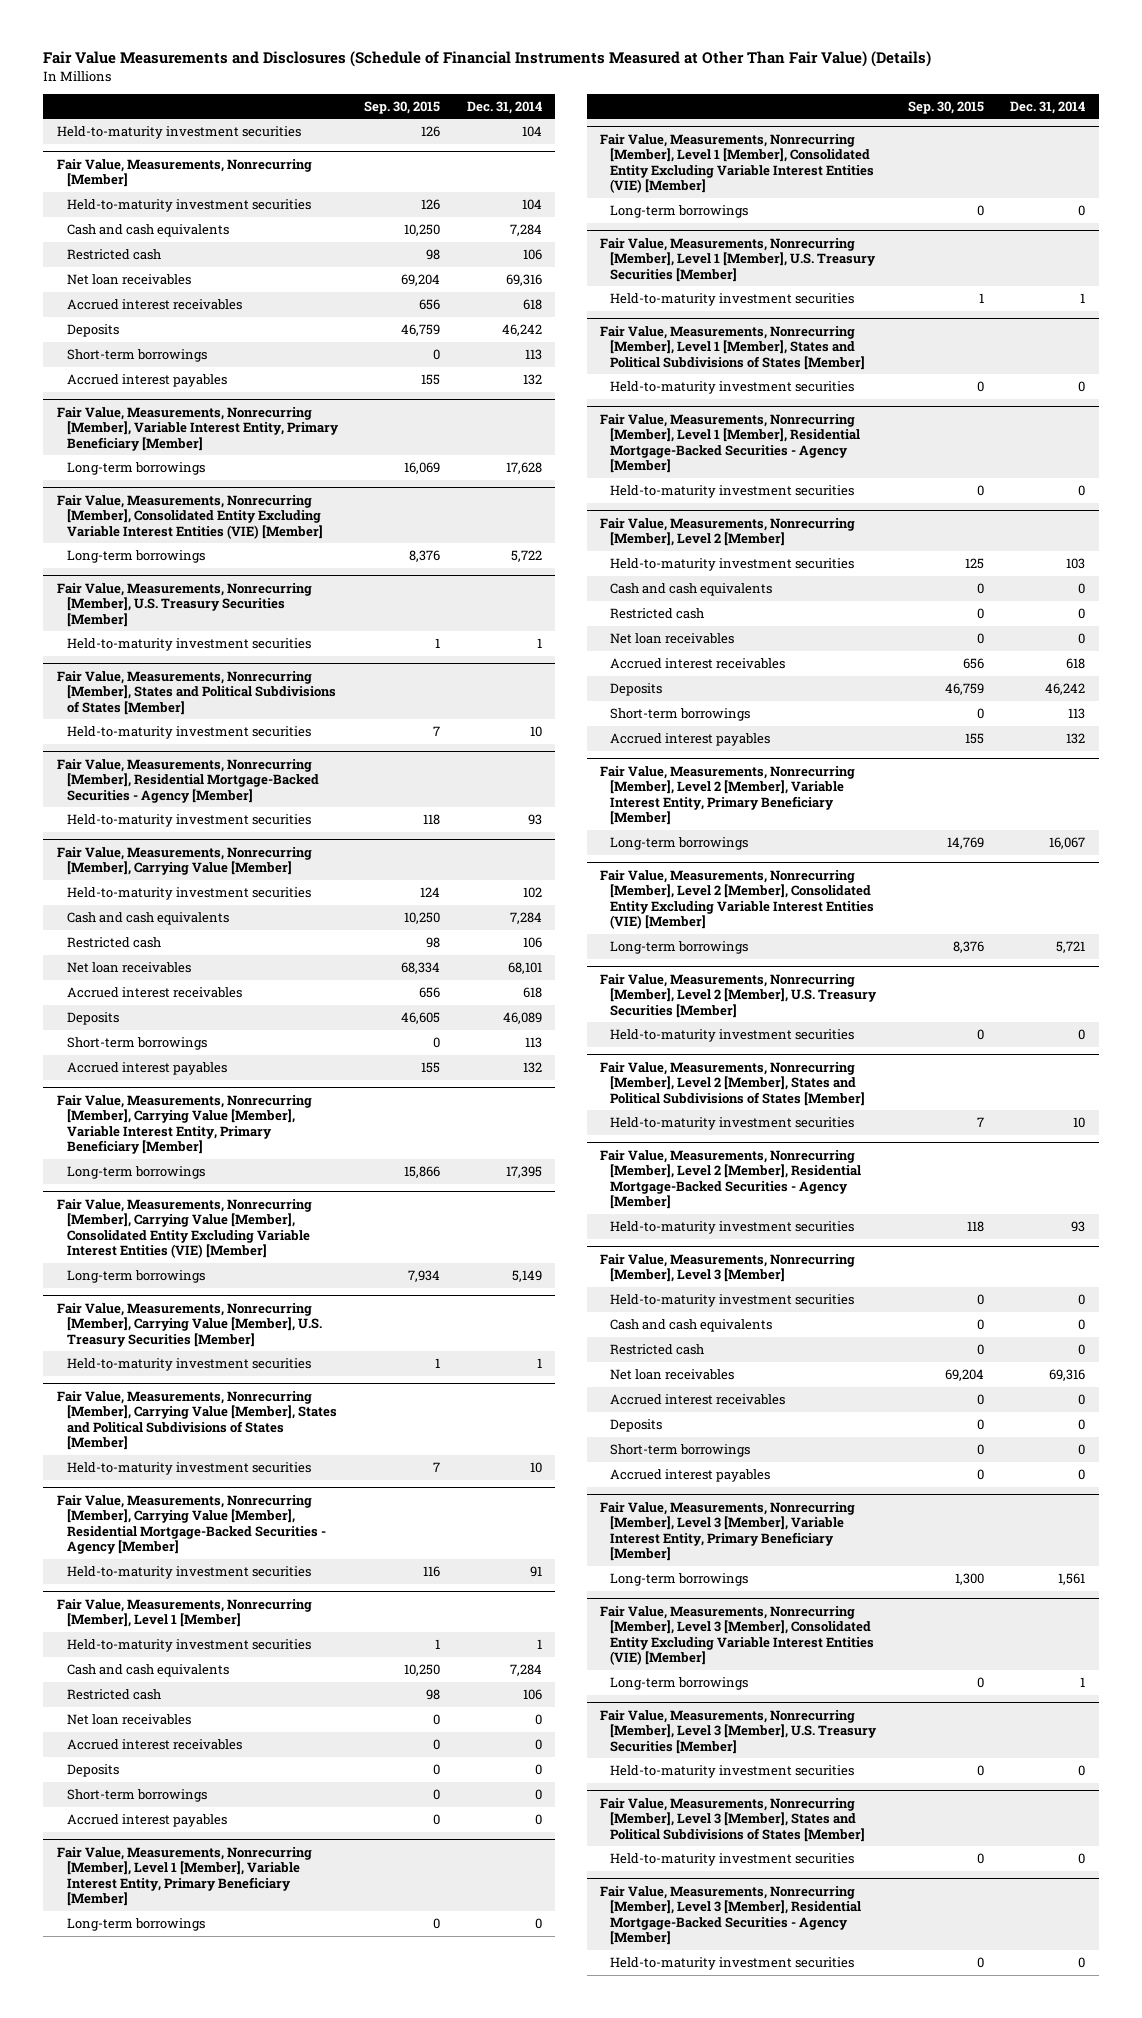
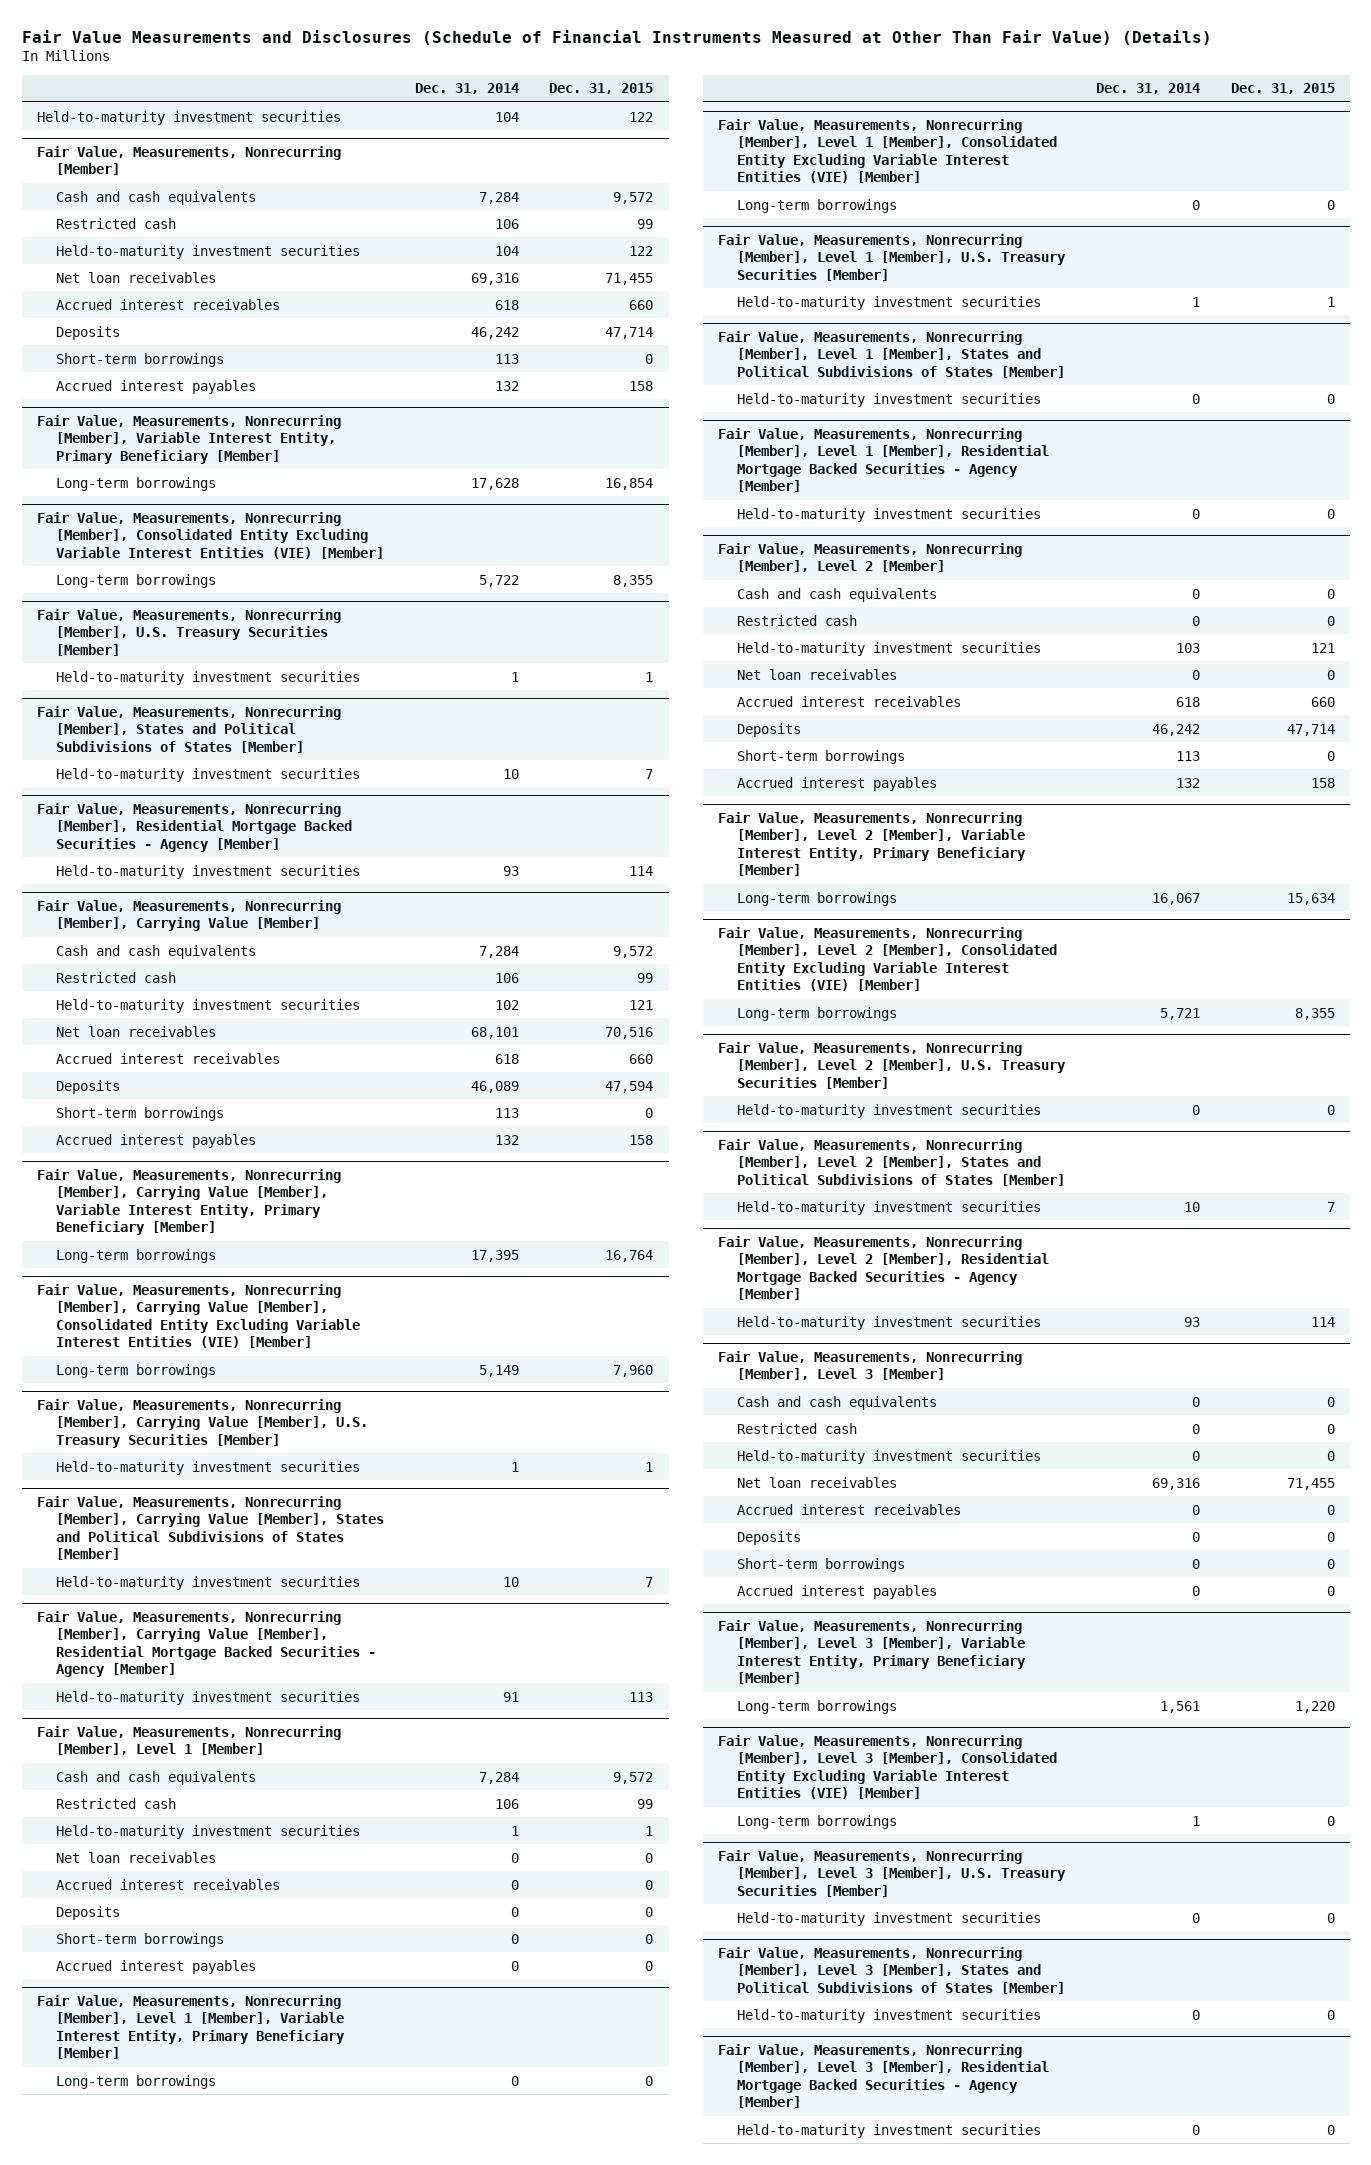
[364,100,441,114] Sep. 30, 2015 -> none
none -> [549,83,654,95] Dec. 31, 2015
[66,199,311,213] Held-to-maturity investment securities -> [56,244,361,259] Held-to-maturity investment securities
[56,758,319,803] Fair Value, Measurements, Nonrecurring [Member], Residential Mortgage-Backed Securities - Agency [Member] -> [36,803,353,852] Fair Value, Measurements, Nonrecurring [Member], Residential Mortgage Backed Securities - Agency [Member]
[66,887,311,901] Held-to-maturity investment securities -> [56,998,361,1013] Held-to-maturity investment securities
[56,1494,326,1555] Fair Value, Measurements, Nonrecurring [Member], Carrying Value [Member], Residential Mortgage-Backed Securities - Agency [Member] -> [36,1611,377,1678] Fair Value, Measurements, Nonrecurring [Member], Carrying Value [Member], Residential Mortgage Backed Securities - Agency [Member]
[66,1639,311,1653] Held-to-maturity investment securities -> [56,1824,361,1839] Held-to-maturity investment securities
[600,413,861,474] Fair Value, Measurements, Nonrecurring [Member], Level 1 [Member], Residential Mortgage-Backed Securities - Agency [Member] -> [718,428,1050,493] Fair Value, Measurements, Nonrecurring [Member], Level 1 [Member], Residential Mortgage Backed Securities - Agency [Member]
[610,558,855,572] Held-to-maturity investment securities -> [737,641,1042,656] Held-to-maturity investment securities
[600,1149,862,1210] Fair Value, Measurements, Nonrecurring [Member], Level 2 [Member], Residential Mortgage-Backed Securities - Agency [Member] -> [718,1236,1050,1301] Fair Value, Measurements, Nonrecurring [Member], Level 2 [Member], Residential Mortgage Backed Securities - Agency [Member]
[610,1294,855,1308] Held-to-maturity investment securities -> [737,1449,1042,1464] Held-to-maturity investment securities
[600,1885,862,1946] Fair Value, Measurements, Nonrecurring [Member], Level 3 [Member], Residential Mortgage-Backed Securities - Agency [Member] -> [718,2044,1050,2109] Fair Value, Measurements, Nonrecurring [Member], Level 3 [Member], Residential Mortgage Backed Securities - Agency [Member]

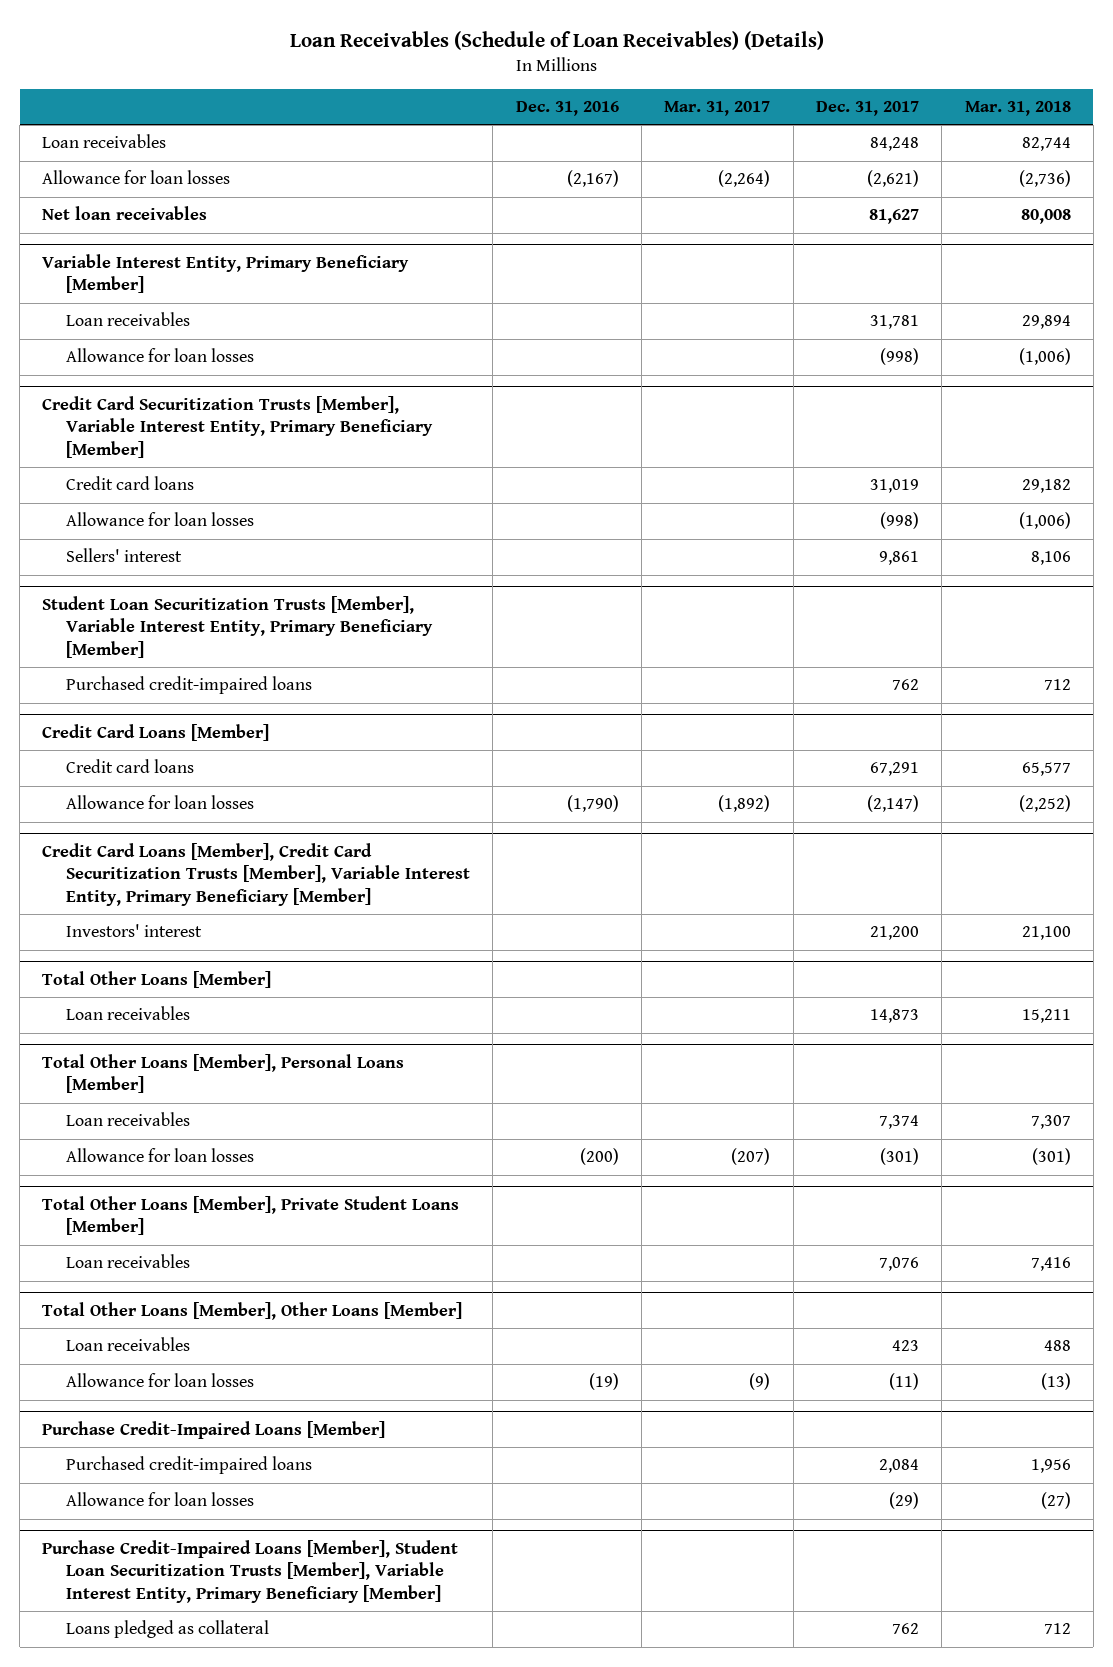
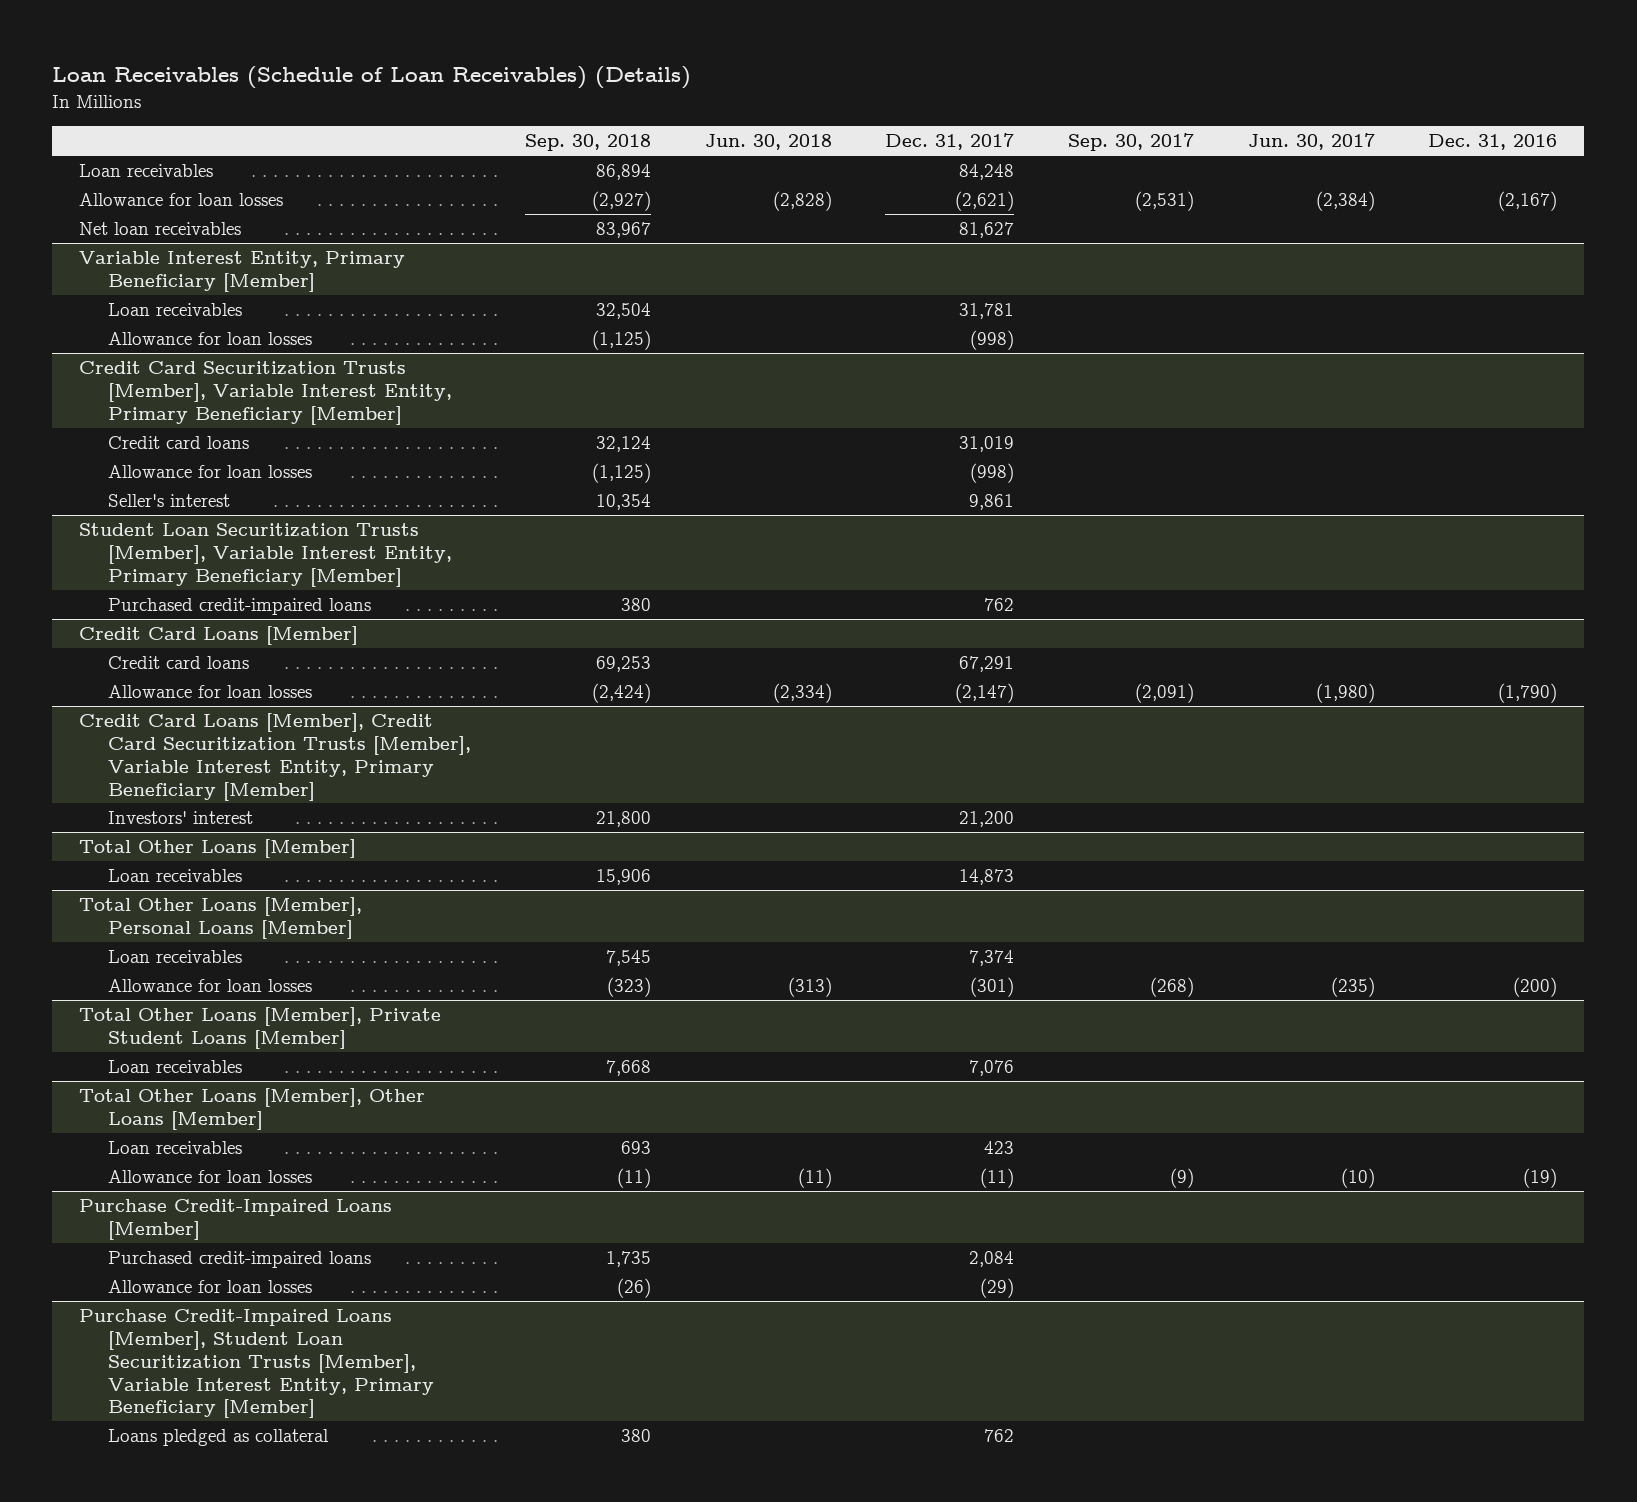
[664,100,771,116] Mar. 31, 2017 -> none
[964,100,1071,116] Mar. 31, 2018 -> none
none -> [525,134,652,152] Sep. 30, 2018
none -> [704,134,832,151] Jun. 30, 2018
none -> [1068,133,1195,152] Sep. 30, 2017
none -> [1247,133,1375,151] Jun. 30, 2017
[65,548,182,563] Sellers' interest -> [108,493,231,507] Seller's interest

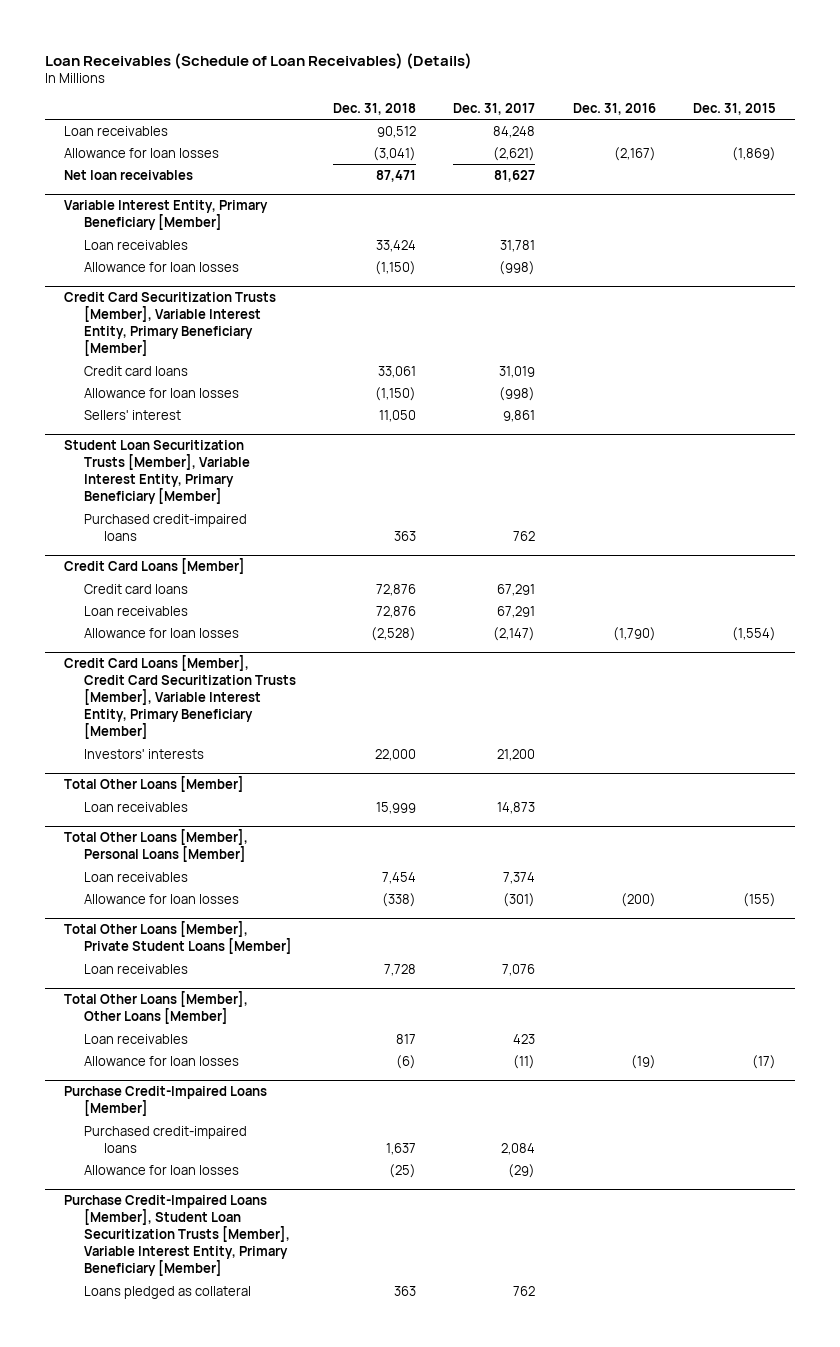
[525,134,652,152] Sep. 30, 2018 -> none
[704,134,832,151] Jun. 30, 2018 -> none
[1068,133,1195,152] Sep. 30, 2017 -> none
[1247,133,1375,151] Jun. 30, 2017 -> none
none -> [333,102,417,115] Dec. 31, 2018
none -> [693,102,777,115] Dec. 31, 2015
[108,493,231,507] Seller's interest -> [83,410,181,421] Sellers' interest
none -> [83,606,188,617] Loan receivables
[108,810,254,824] Investors' interest -> [83,749,204,760] Investors' interests

